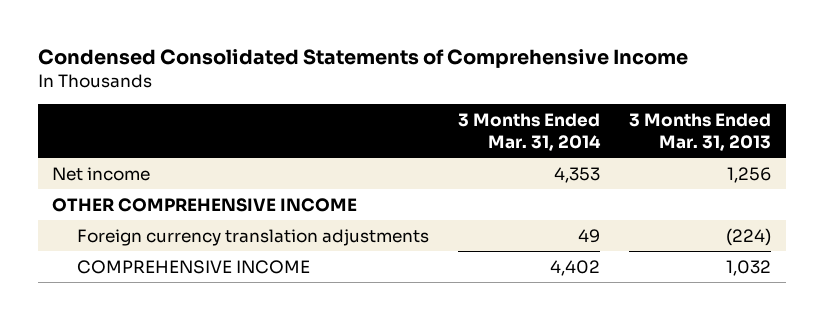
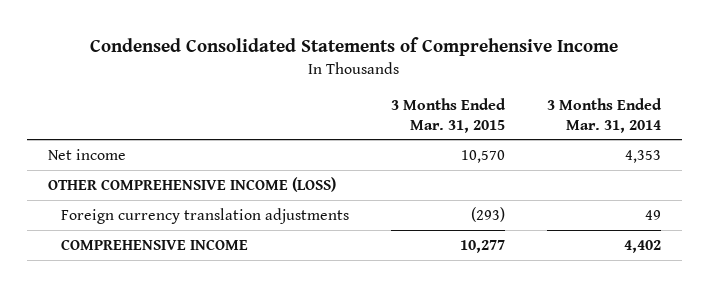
[629,113,772,151] 3 Months Ended Mar. 31, 2013 -> none
none -> [390,97,506,133] 3 Months Ended Mar. 31, 2015
[52,197,358,212] OTHER COMPREHENSIVE INCOME -> [47,176,336,192] OTHER COMPREHENSIVE INCOME (LOSS)

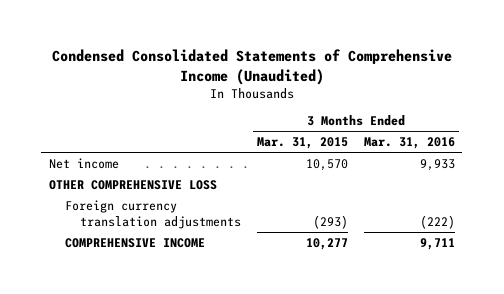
[90,36,619,56] Condensed Consolidated Statements of Comprehensive Income -> [51,49,452,85] Condensed Consolidated Statements of Comprehensive Income (Unaudited)
[546,97,662,133] 3 Months Ended Mar. 31, 2014 -> none
none -> [363,137,455,150] Mar. 31, 2016
[47,176,336,192] OTHER COMPREHENSIVE INCOME (LOSS) -> [49,179,218,190] OTHER COMPREHENSIVE LOSS

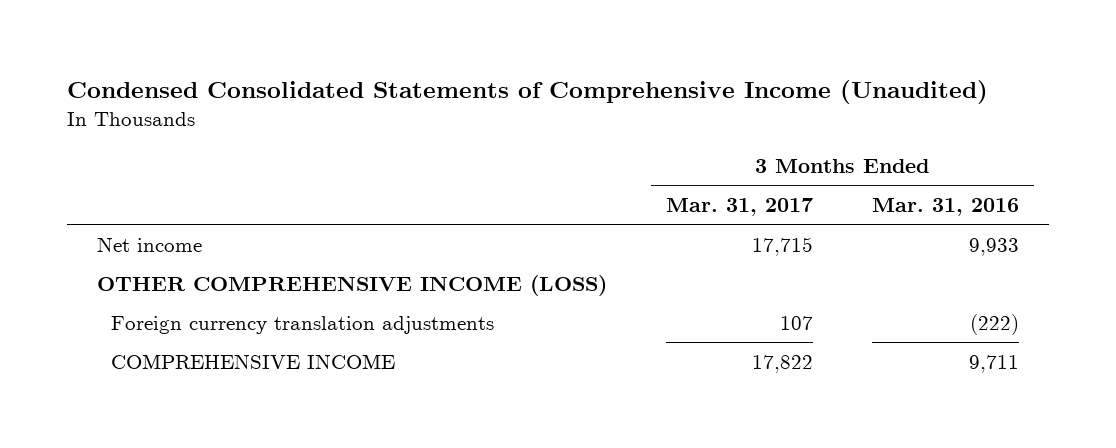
[256,137,348,150] Mar. 31, 2015 -> none
none -> [665,197,813,216] Mar. 31, 2017
[49,179,218,190] OTHER COMPREHENSIVE LOSS -> [96,274,607,296] OTHER COMPREHENSIVE INCOME (LOSS)

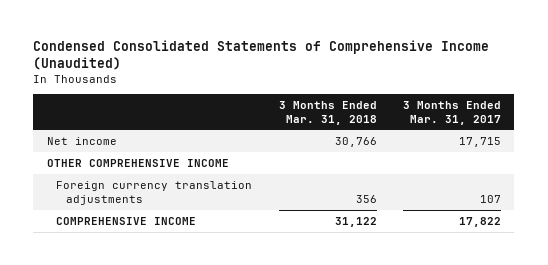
[872,197,1020,216] Mar. 31, 2016 -> none
none -> [278,100,377,125] 3 Months Ended Mar. 31, 2018
[96,274,607,296] OTHER COMPREHENSIVE INCOME (LOSS) -> [46,158,229,167] OTHER COMPREHENSIVE INCOME

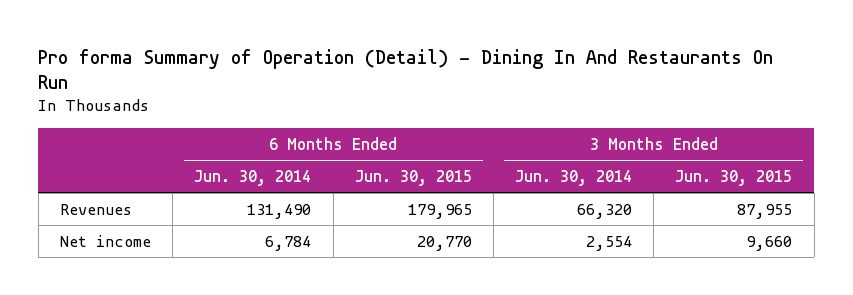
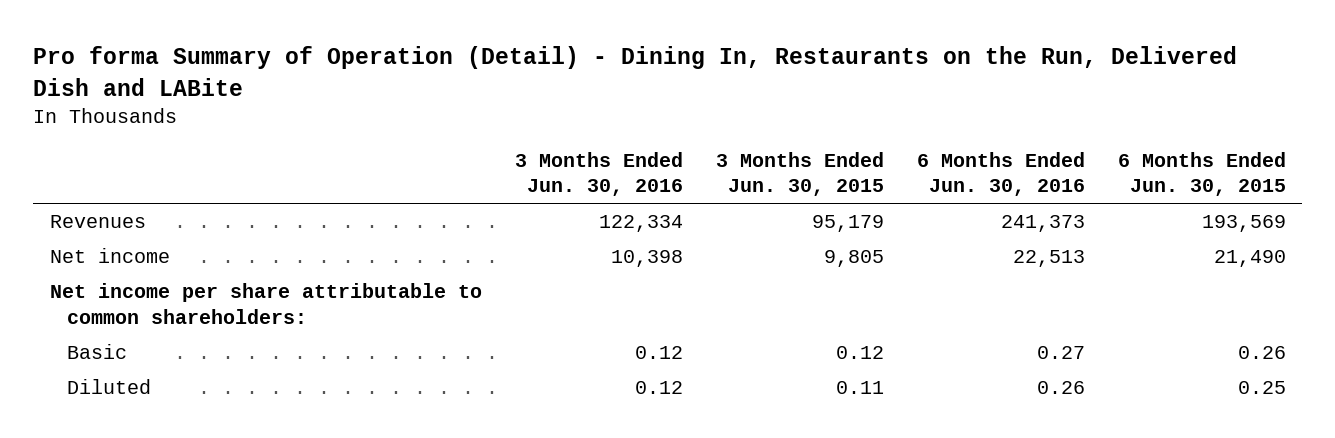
[38,48,774,90] Pro forma Summary of Operation (Detail) - Dining In And Restaurants On Run -> [33,46,1238,96] Pro forma Summary of Operation (Detail) - Dining In, Restaurants on the Run, Delivered Dish and LABite
[194,169,312,186] Jun. 30, 2014 -> none
[515,169,633,186] Jun. 30, 2014 -> none
none -> [514,152,683,197] 3 Months Ended Jun. 30, 2016
none -> [916,152,1085,197] 6 Months Ended Jun. 30, 2016
[407,203,472,219] 179,965 -> [1201,215,1286,233] 193,569
[737,203,793,219] 87,955 -> [811,215,884,233] 95,179
[416,235,472,251] 20,770 -> [1213,250,1286,268] 21,490
[746,235,793,251] 9,660 -> [823,250,884,268] 9,805
none -> [49,283,482,324] Net income per share attributable to common shareholders:
none -> [66,344,127,360] Basic
none -> [66,379,151,395] Diluted

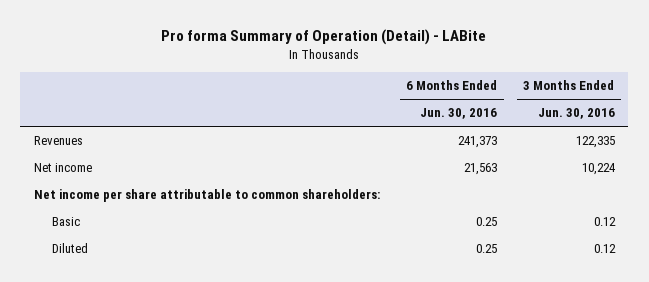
[33,46,1238,96] Pro forma Summary of Operation (Detail) - Dining In, Restaurants on the Run, Delivered Dish and LABite -> [161,28,487,45] Pro forma Summary of Operation (Detail) - LABite
[715,152,884,197] 3 Months Ended Jun. 30, 2015 -> none
[1117,152,1286,197] 6 Months Ended Jun. 30, 2015 -> none
[598,215,683,233] 122,334 -> [575,136,615,149] 122,335
[610,250,683,268] 10,398 -> [581,163,616,176] 10,224
[1012,250,1085,268] 22,513 -> [464,163,498,176] 21,563
[1036,346,1085,360] 0.27 -> [476,217,498,227] 0.25
[1036,381,1085,395] 0.26 -> [476,244,498,254] 0.25

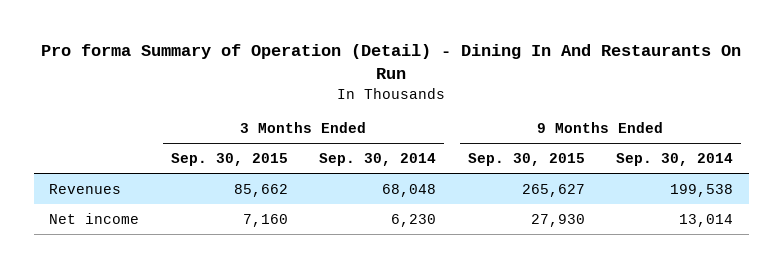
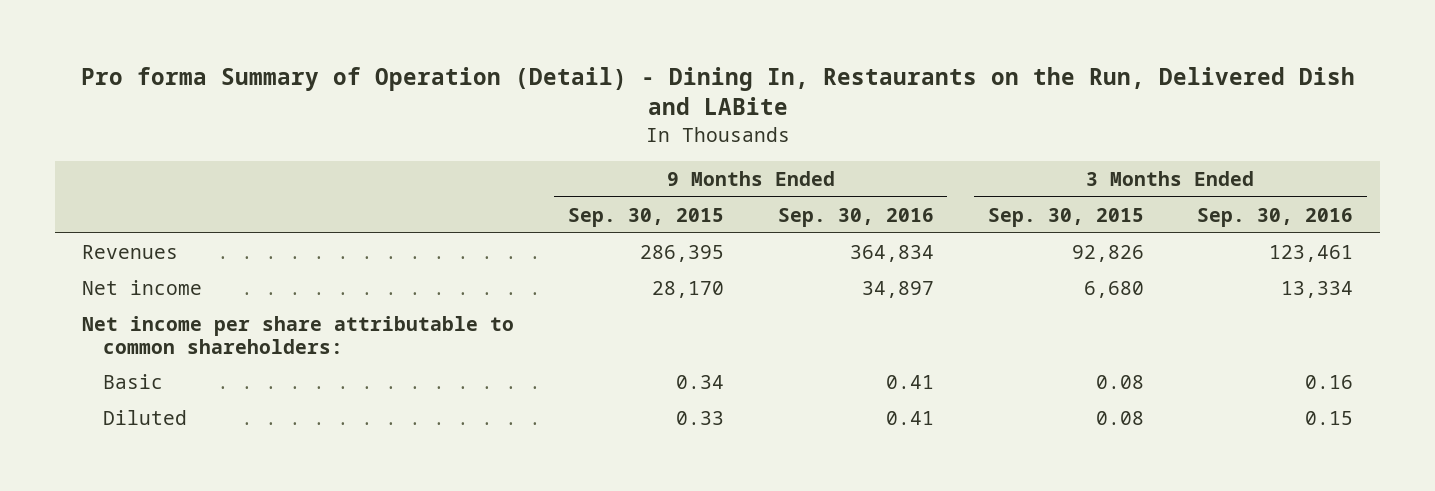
[41,44,742,79] Pro forma Summary of Operation (Detail) - Dining In And Restaurants On Run -> [80,67,1355,116] Pro forma Summary of Operation (Detail) - Dining In, Restaurants on the Run, Delivered Dish and LABite
[319,153,437,167] Sep. 30, 2014 -> none
[616,153,734,167] Sep. 30, 2014 -> none
none -> [777,207,934,227] Sep. 30, 2016
none -> [1197,207,1354,227] Sep. 30, 2016
[233,183,288,197] 85,662 -> [1071,244,1144,262] 92,826
[521,183,585,197] 265,627 -> [639,244,724,262] 286,395
[242,213,288,227] 7,160 -> [1083,280,1144,298] 6,680
[530,213,585,227] 27,930 -> [651,280,724,298] 28,170
none -> [82,315,515,354] Net income per share attributable to common shareholders:
none -> [102,373,163,389] Basic
none -> [102,409,187,425] Diluted

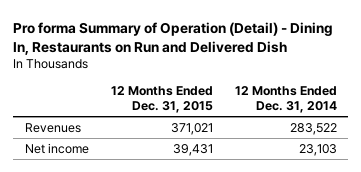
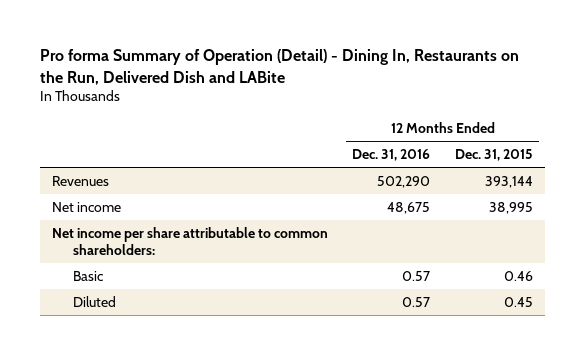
[13,21,334,55] Pro forma Summary of Operation (Detail) - Dining In, Restaurants on Run and Delivered Dish -> [39,49,519,85] Pro forma Summary of Operation (Detail) - Dining In, Restaurants on the Run, Delivered Dish and LABite
[234,86,337,114] 12 Months Ended Dec. 31, 2014 -> none
none -> [352,148,431,161] Dec. 31, 2016
[170,122,213,135] 371,021 -> [484,175,533,188] 393,144
[172,143,213,156] 39,431 -> [488,201,533,214] 38,995
none -> [52,226,329,256] Net income per share attributable to common shareholders:
none -> [72,270,103,281] Basic
none -> [72,295,116,307] Diluted

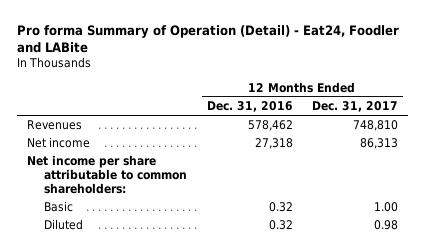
[39,49,519,85] Pro forma Summary of Operation (Detail) - Dining In, Restaurants on the Run, Delivered Dish and LABite -> [17,24,400,54] Pro forma Summary of Operation (Detail) - Eat24, Foodler and LABite
[454,148,533,161] Dec. 31, 2015 -> none
none -> [312,101,399,113] Dec. 31, 2017
[377,175,431,188] 502,290 -> [247,120,293,132] 578,462
[387,201,431,214] 48,675 -> [254,138,293,150] 27,318
[402,270,431,281] 0.57 -> [268,202,293,213] 0.32
[402,296,431,307] 0.57 -> [268,220,293,231] 0.32

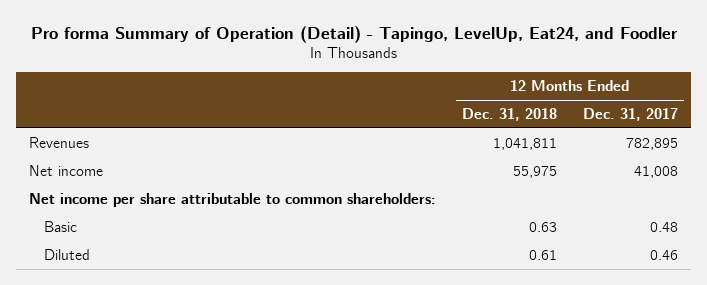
[17,24,400,54] Pro forma Summary of Operation (Detail) - Eat24, Foodler and LABite -> [30,25,678,43] Pro forma Summary of Operation (Detail) - Tapingo, LevelUp, Eat24, and Foodler
[206,101,293,113] Dec. 31, 2016 -> none
none -> [462,107,558,121] Dec. 31, 2018
[353,120,399,132] 748,810 -> [625,137,678,150] 782,895
[360,138,399,150] 86,313 -> [633,165,678,178] 41,008
[374,202,399,213] 1.00 -> [649,221,678,232] 0.48
[374,220,399,231] 0.98 -> [649,249,678,260] 0.46

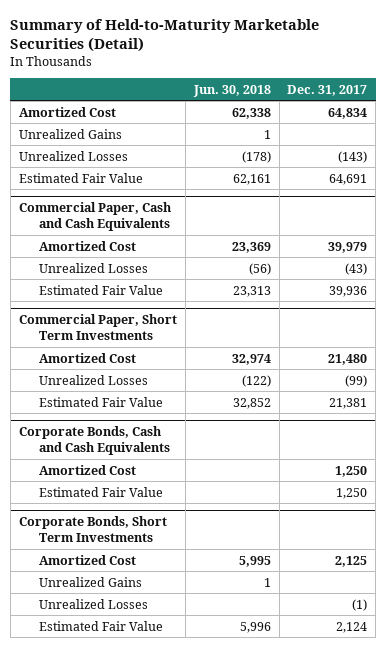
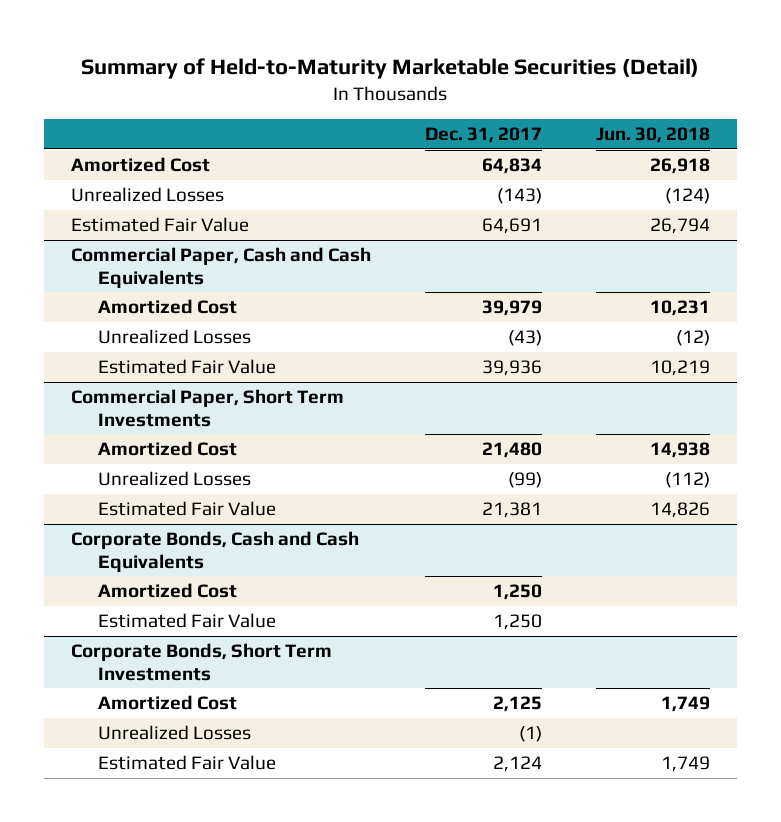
[18,128,122,139] Unrealized Gains -> none
[231,107,271,119] 62,338 -> [649,158,710,175] 26,918
[241,150,271,163] (178) -> [664,188,710,205] (124)
[232,173,271,185] 62,161 -> [649,218,710,235] 26,794
[231,241,271,253] 23,369 -> [649,300,710,317] 10,231
[248,262,271,275] (56) -> [675,330,710,347] (12)
[232,285,271,297] 23,313 -> [649,360,710,377] 10,219
[231,353,271,365] 32,974 -> [649,442,710,459] 14,938
[241,374,271,387] (122) -> [664,472,710,489] (112)
[232,397,271,409] 32,852 -> [649,502,710,519] 14,826
[38,576,142,587] Unrealized Gains -> none
[238,555,271,567] 5,995 -> [660,696,710,713] 1,749
[239,621,271,633] 5,996 -> [660,756,710,773] 1,749

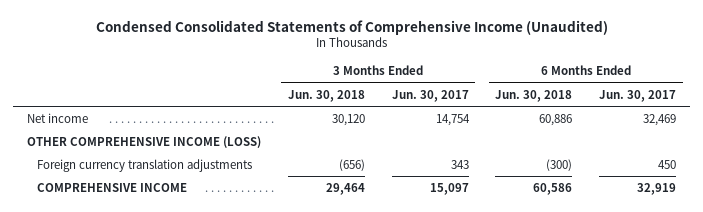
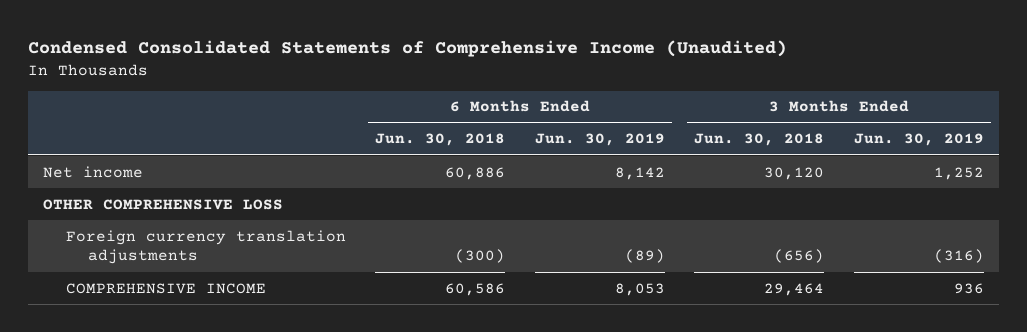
[391,89,469,102] Jun. 30, 2017 -> none
[599,89,677,102] Jun. 30, 2017 -> none
none -> [534,133,665,147] Jun. 30, 2019
none -> [854,133,985,147] Jun. 30, 2019
[26,136,261,149] OTHER COMPREHENSIVE INCOME (LOSS) -> [43,198,284,210] OTHER COMPREHENSIVE LOSS

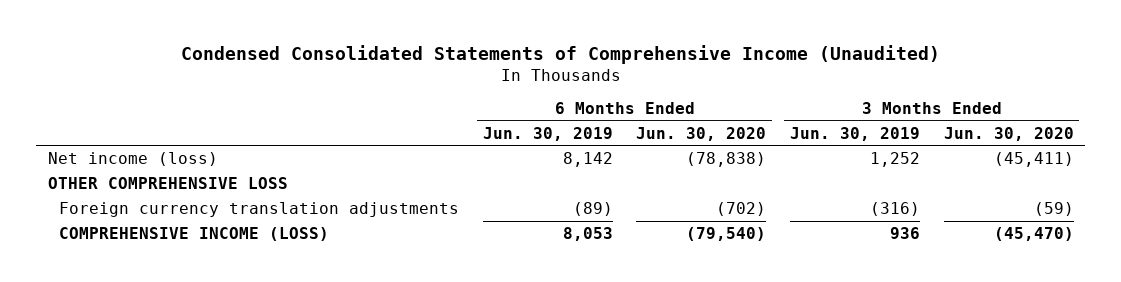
[375,133,506,147] Jun. 30, 2018 -> none
[694,133,825,147] Jun. 30, 2018 -> none
none -> [636,126,767,141] Jun. 30, 2020
none -> [943,126,1074,141] Jun. 30, 2020
[43,165,144,178] Net income -> [47,151,218,166] Net income (loss)
[65,282,266,294] COMPREHENSIVE INCOME -> [59,226,330,241] COMPREHENSIVE INCOME (LOSS)

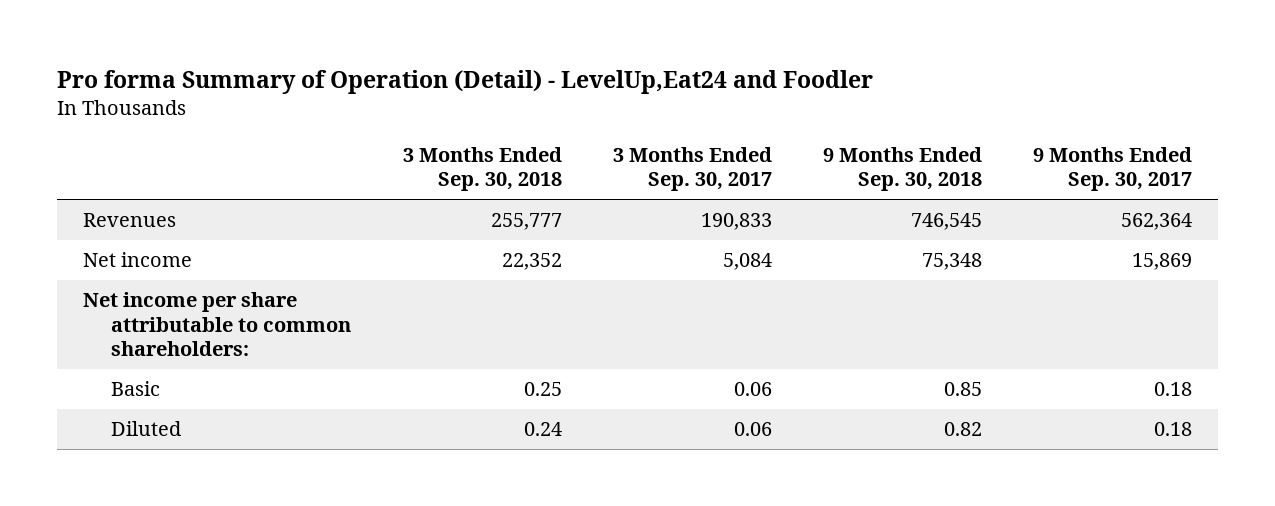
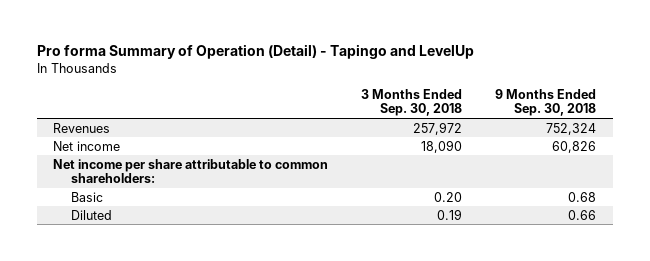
[57,69,874,94] Pro forma Summary of Operation (Detail) - LevelUp,Eat24 and Foodler -> [37,44,475,60] Pro forma Summary of Operation (Detail) - Tapingo and LevelUp
[612,146,772,192] 3 Months Ended Sep. 30, 2017 -> none
[1033,146,1193,192] 9 Months Ended Sep. 30, 2017 -> none
[490,213,562,231] 255,777 -> [413,121,463,135] 257,972
[911,213,983,231] 746,545 -> [546,122,597,135] 752,324
[501,253,562,271] 22,352 -> [421,139,463,153] 18,090
[922,253,983,271] 75,348 -> [552,140,597,153] 60,826
[523,382,562,397] 0.25 -> [434,191,463,202] 0.20
[944,382,983,397] 0.85 -> [568,191,597,202] 0.68
[523,422,562,437] 0.24 -> [437,208,463,220] 0.19
[944,422,983,437] 0.82 -> [568,209,597,220] 0.66

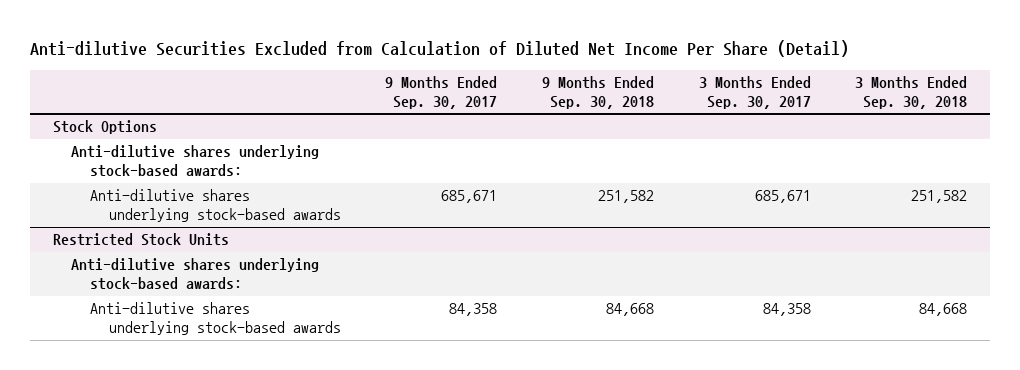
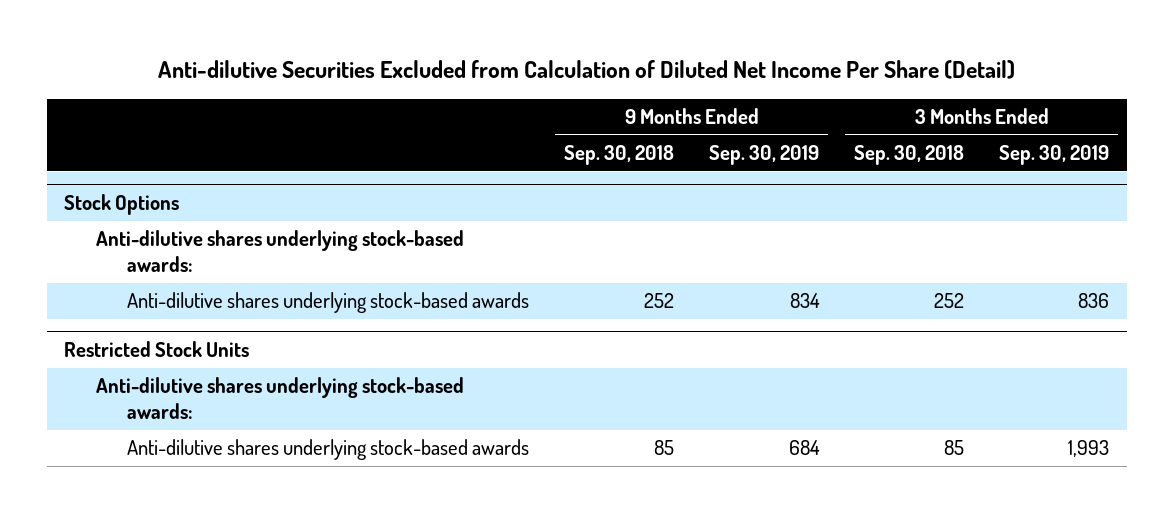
[385,76,498,109] 9 Months Ended Sep. 30, 2017 -> none
[698,76,811,109] 3 Months Ended Sep. 30, 2017 -> none
none -> [709,144,820,165] Sep. 30, 2019
none -> [999,144,1110,165] Sep. 30, 2019
[598,190,655,204] 251,582 -> [644,293,675,309] 252
[911,190,968,204] 251,582 -> [934,293,965,309] 252
[606,303,655,317] 84,668 -> [654,440,675,456] 85
[919,303,968,317] 84,668 -> [944,440,965,456] 85

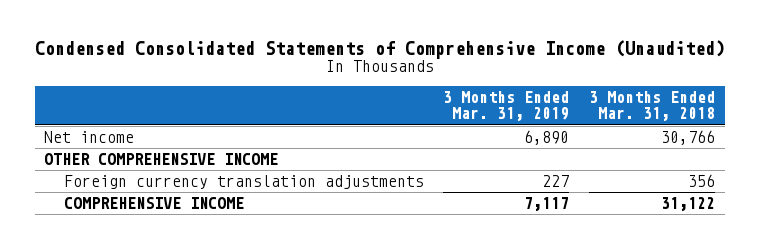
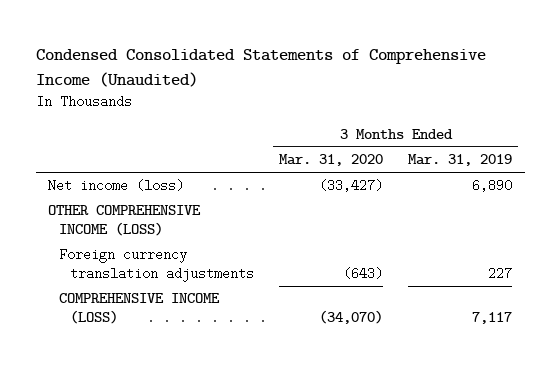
[589,90,716,122] 3 Months Ended Mar. 31, 2018 -> none
none -> [279,154,384,167] Mar. 31, 2020
[44,131,135,144] Net income -> [48,179,185,193] Net income (loss)
[44,153,279,166] OTHER COMPREHENSIVE INCOME -> [48,205,202,237] OTHER COMPREHENSIVE INCOME (LOSS)
[63,197,244,210] COMPREHENSIVE INCOME -> [59,293,221,325] COMPREHENSIVE INCOME (LOSS)

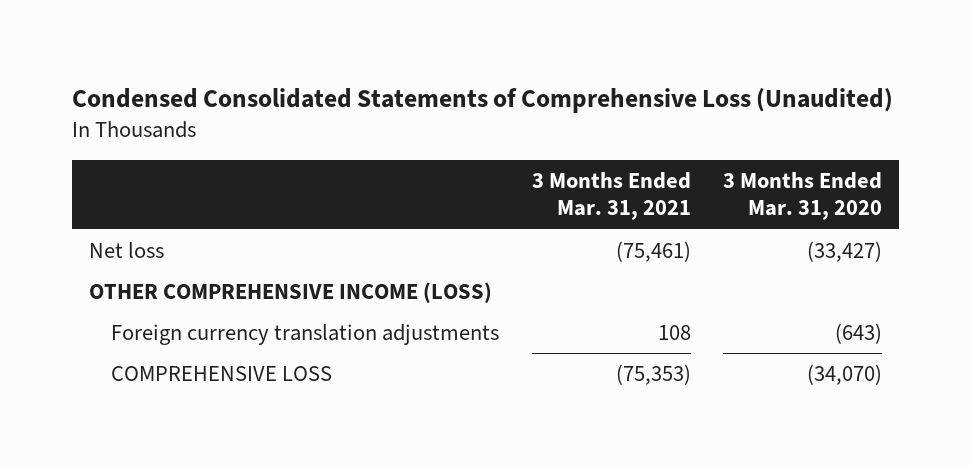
[35,49,486,87] Condensed Consolidated Statements of Comprehensive Income (Unaudited) -> [72,87,894,113] Condensed Consolidated Statements of Comprehensive Loss (Unaudited)
[408,154,513,167] Mar. 31, 2019 -> none
none -> [531,171,691,221] 3 Months Ended Mar. 31, 2021
[48,179,185,193] Net income (loss) -> [88,242,164,259] Net loss
[59,293,221,325] COMPREHENSIVE INCOME (LOSS) -> [110,366,332,382] COMPREHENSIVE LOSS

